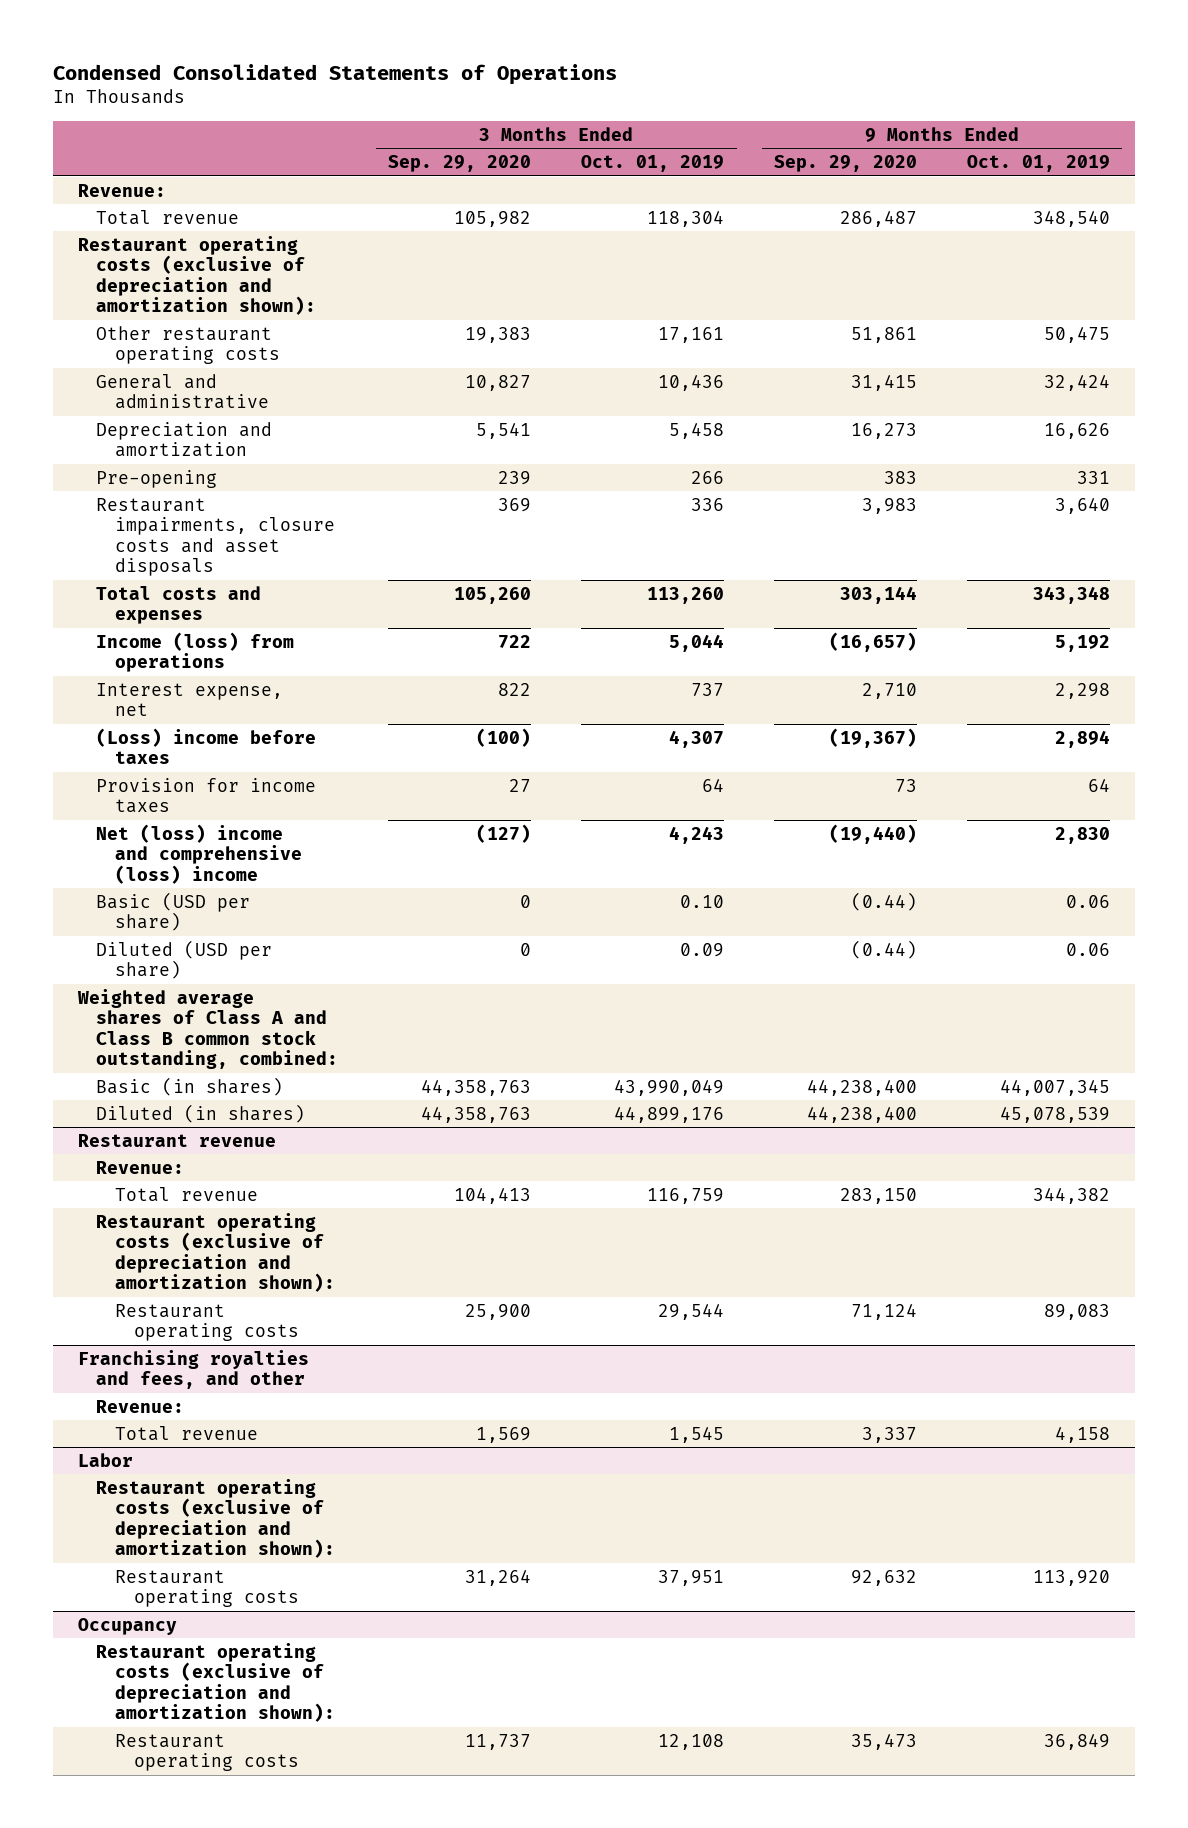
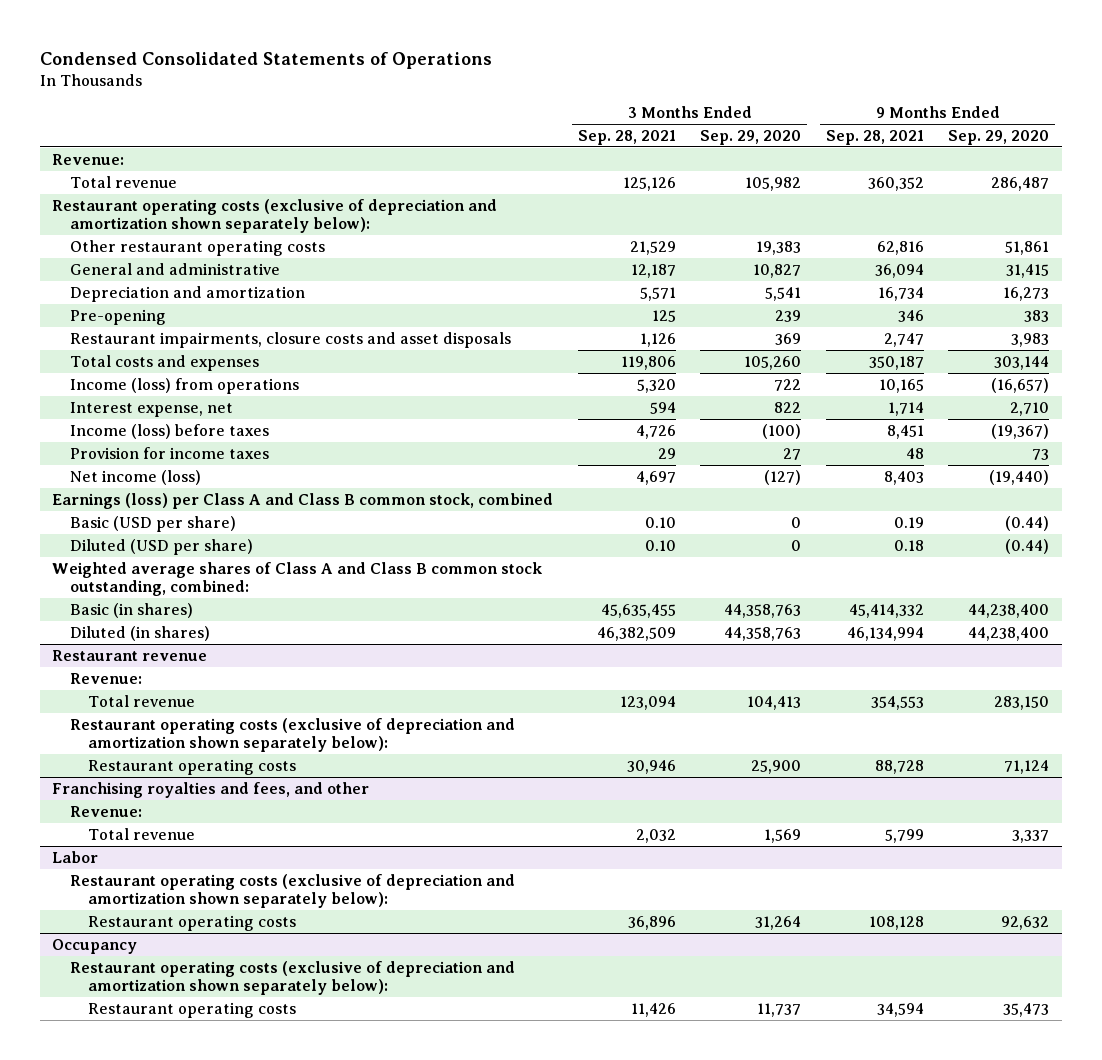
[581,155,725,173] Oct. 01, 2019 -> none
[966,155,1110,173] Oct. 01, 2019 -> none
none -> [577,130,676,146] Sep. 28, 2021
none -> [825,130,924,146] Sep. 28, 2021
[77,235,317,316] Restaurant operating costs (exclusive of depreciation and amortization shown): -> [52,198,498,234] Restaurant operating costs (exclusive of depreciation and amortization shown separately below):
[96,727,317,765] (Loss) income before taxes -> [70,423,270,439] Income (loss) before taxes
[96,823,303,884] Net (loss) income and comprehensive (loss) income -> [70,469,202,485] Net income (loss)
none -> [52,492,554,509] Earnings (loss) per Class A and Class B common stock, combined
[96,1212,336,1293] Restaurant operating costs (exclusive of depreciation and amortization shown): -> [70,717,516,753] Restaurant operating costs (exclusive of depreciation and amortization shown separately below):
[96,1478,336,1559] Restaurant operating costs (exclusive of depreciation and amortization shown): -> [70,873,516,909] Restaurant operating costs (exclusive of depreciation and amortization shown separately below):
[96,1642,336,1723] Restaurant operating costs (exclusive of depreciation and amortization shown): -> [70,960,516,996] Restaurant operating costs (exclusive of depreciation and amortization shown separately below):

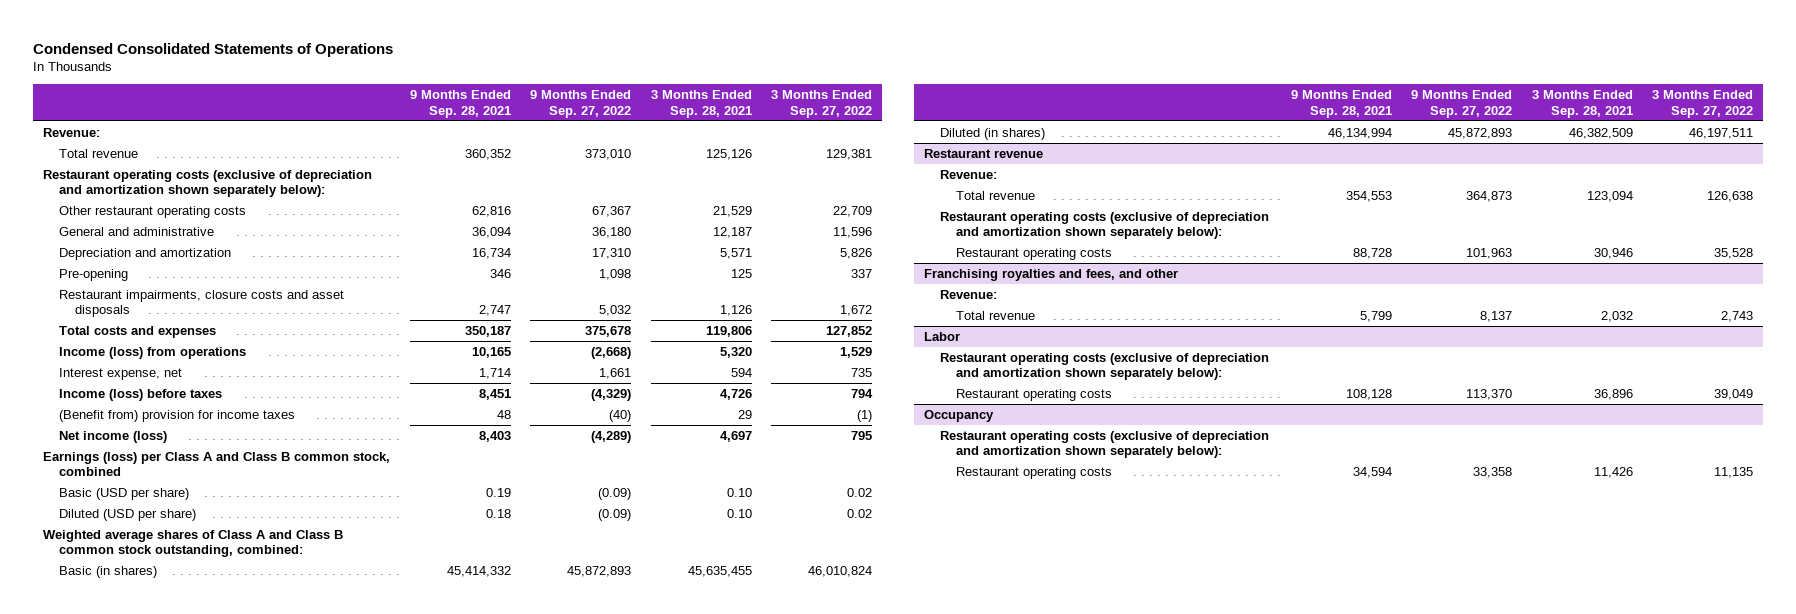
[700,130,802,146] Sep. 29, 2020 -> none
[948,130,1050,146] Sep. 29, 2020 -> none
none -> [530,90,632,118] 9 Months Ended Sep. 27, 2022
none -> [771,90,873,118] 3 Months Ended Sep. 27, 2022
[70,446,270,459] Provision for income taxes -> [59,409,296,422] (Benefit from) provision for income taxes

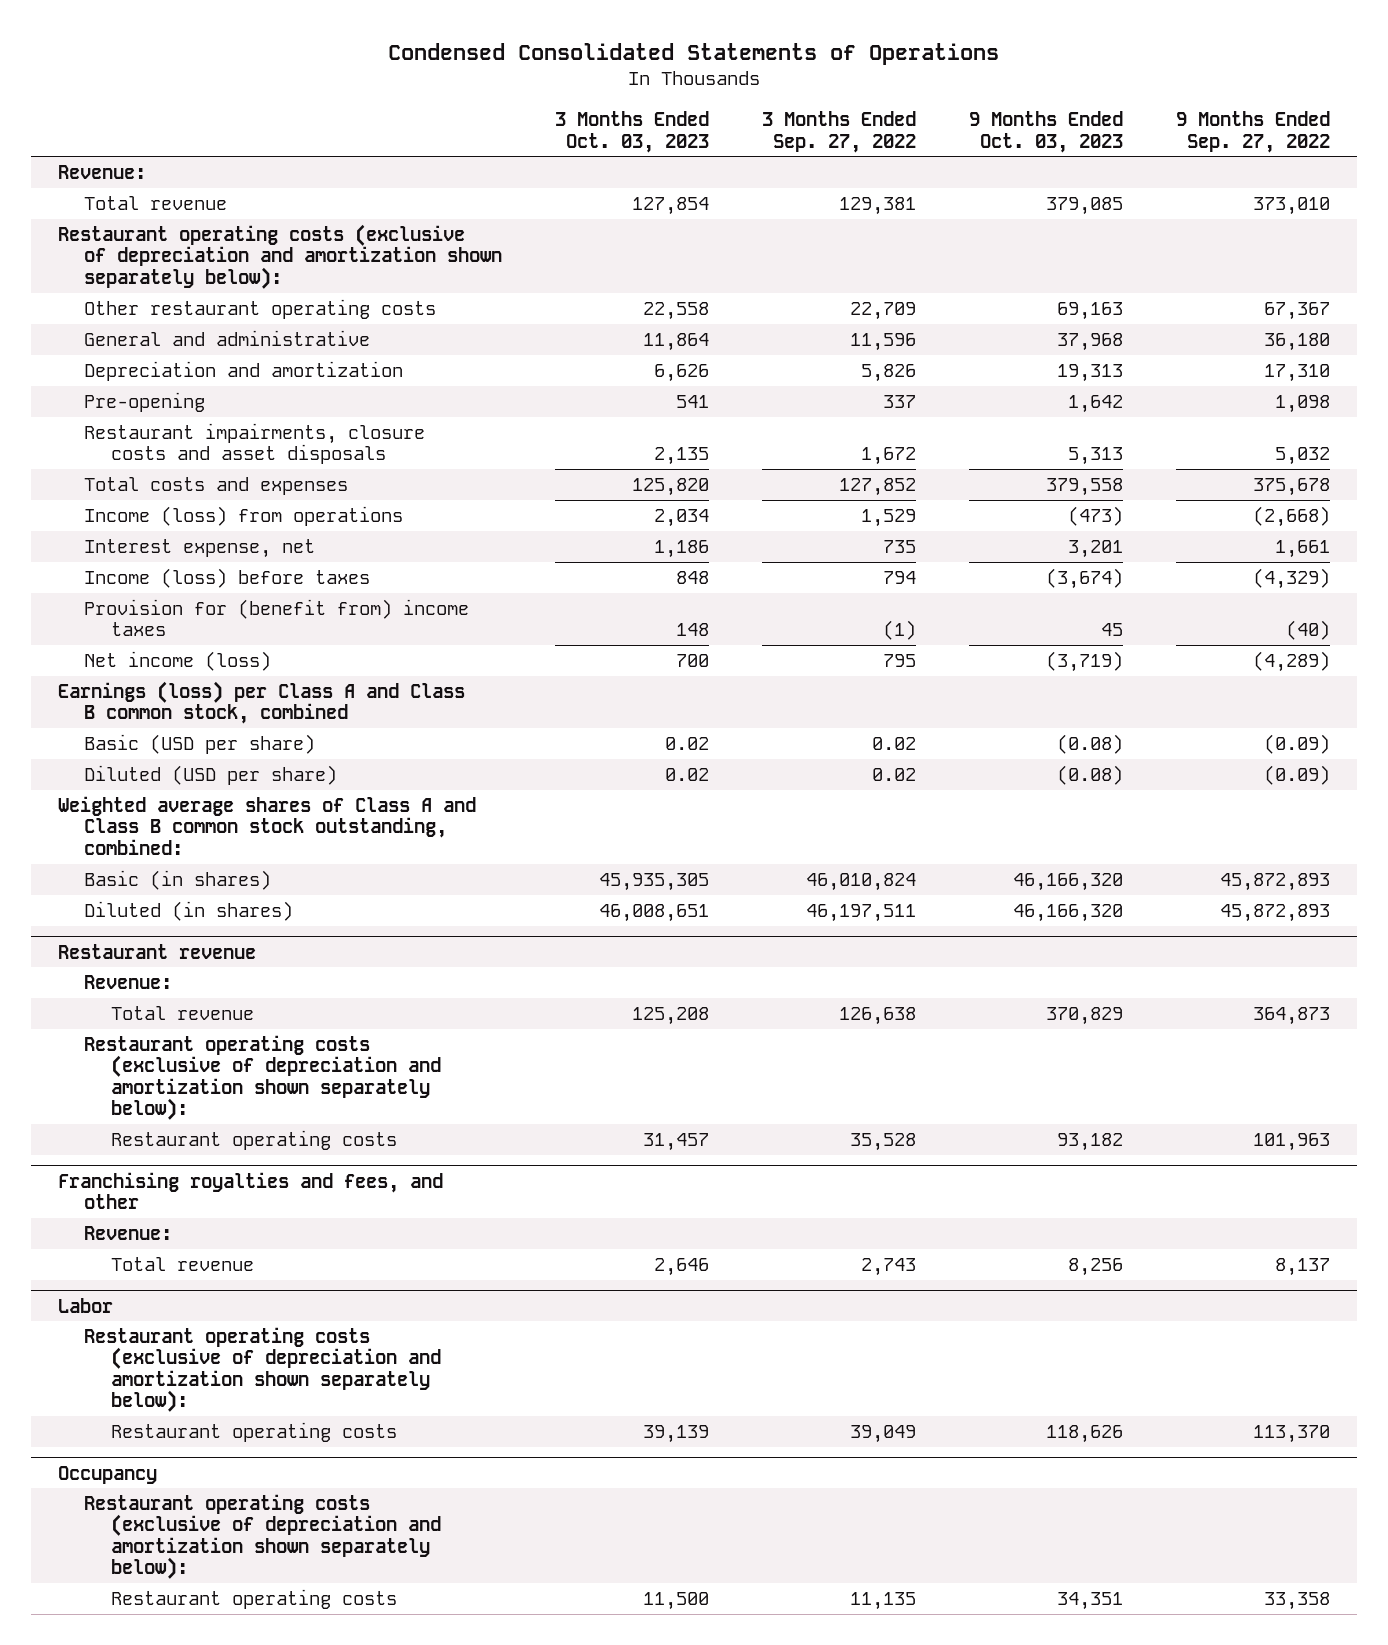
[409,90,511,118] 9 Months Ended Sep. 28, 2021 -> none
[650,90,752,118] 3 Months Ended Sep. 28, 2021 -> none
none -> [555,111,710,153] 3 Months Ended Oct. 03, 2023
none -> [969,111,1124,153] 9 Months Ended Oct. 03, 2023
[59,409,296,422] (Benefit from) provision for income taxes -> [84,598,470,637] Provision for (benefit from) income taxes

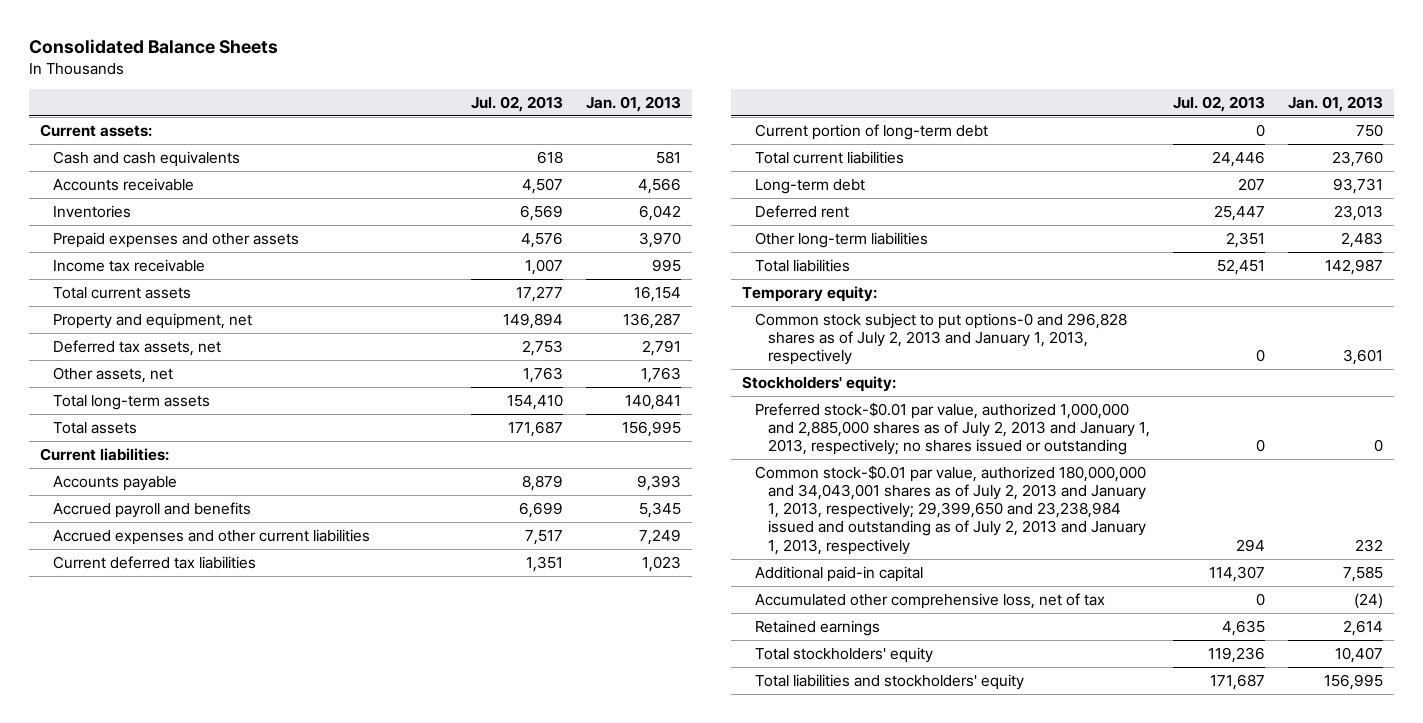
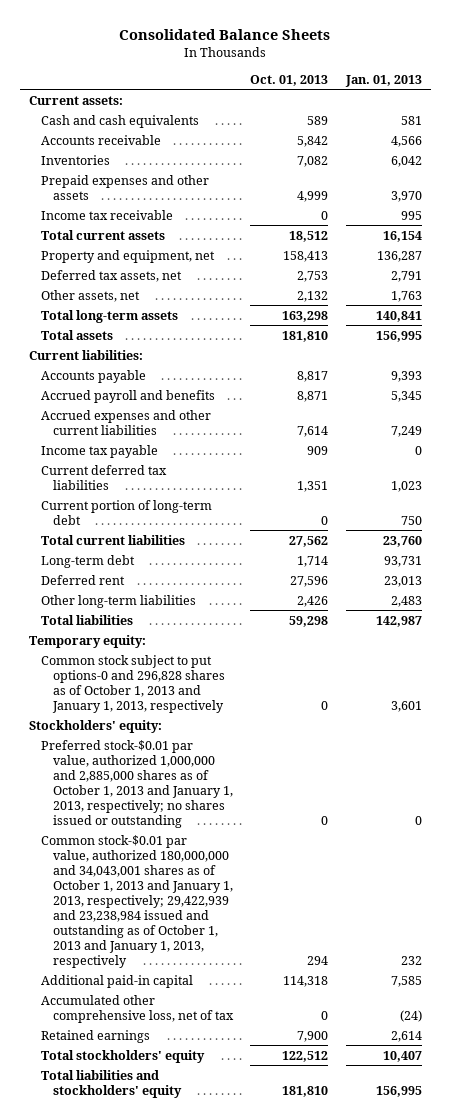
[471,96,564,113] Jul. 02, 2013 -> none
none -> [250,74,329,86] Oct. 01, 2013
none -> [40,444,158,458] Income tax payable
[755,312,1128,366] Common stock subject to put options-0 and 296,828 shares as of July 2, 2013 and January 1, 2013, respectively -> [40,654,225,713] Common stock subject to put options-0 and 296,828 shares as of October 1, 2013 and January 1, 2013, respectively
[755,401,1151,456] Preferred stock-$0.01 par value, authorized 1,000,000 and 2,885,000 shares as of July 2, 2013 and January 1, 2013, respectively; no shares issued or outstanding -> [40,739,233,828] Preferred stock-$0.01 par value, authorized 1,000,000 and 2,885,000 shares as of October 1, 2013 and January 1, 2013, respectively; no shares issued or outstanding
[755,464,1147,555] Common stock-$0.01 par value, authorized 180,000,000 and 34,043,001 shares as of July 2, 2013 and January 1, 2013, respectively; 29,399,650 and 23,238,984 issued and outstanding as of July 2, 2013 and January 1, 2013, respectively -> [40,834,233,968] Common stock-$0.01 par value, authorized 180,000,000 and 34,043,001 shares as of October 1, 2013 and January 1, 2013, respectively; 29,422,939 and 23,238,984 issued and outstanding as of October 1, 2013 and January 1, 2013, respectively

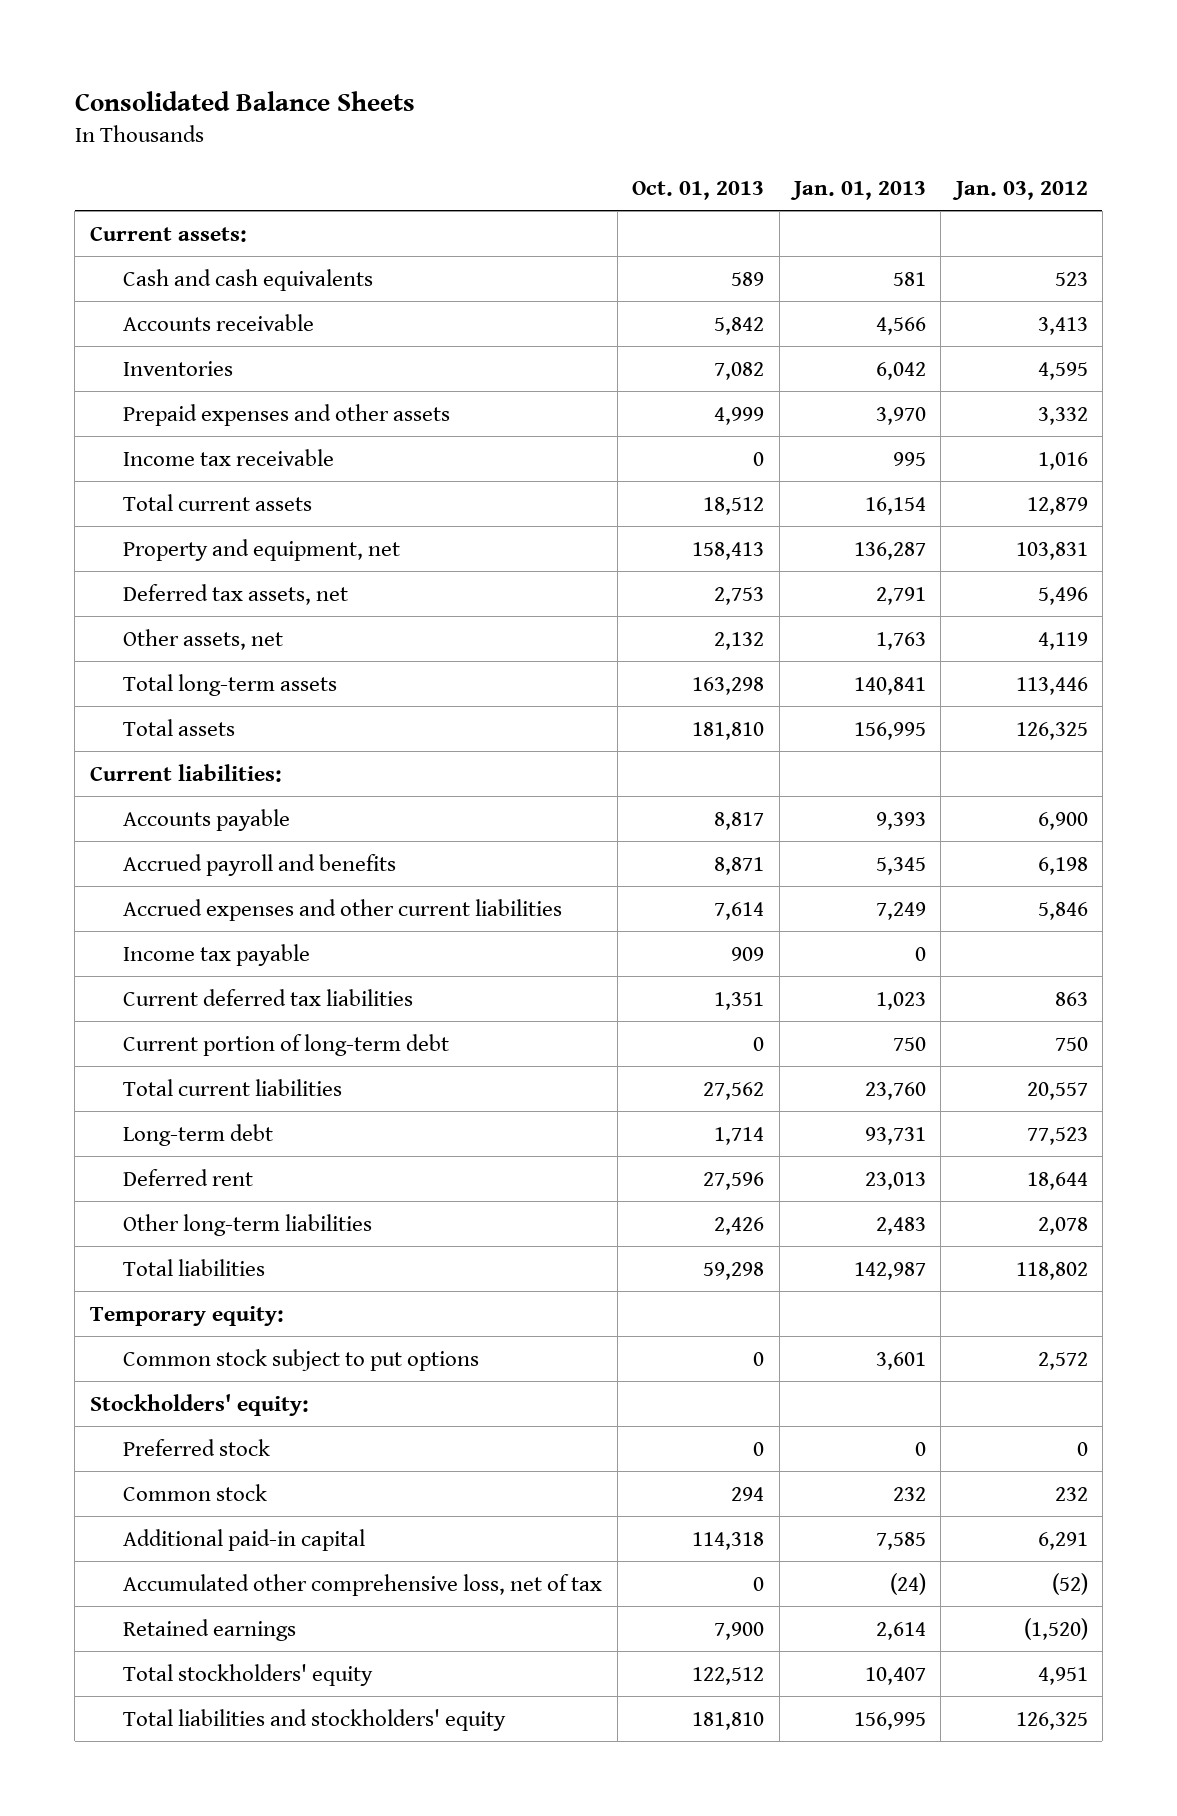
none -> [951,180,1088,200] Jan. 03, 2012
[40,654,225,713] Common stock subject to put options-0 and 296,828 shares as of October 1, 2013 and January 1, 2013, respectively -> [123,1348,480,1371] Common stock subject to put options
[40,739,233,828] Preferred stock-$0.01 par value, authorized 1,000,000 and 2,885,000 shares as of October 1, 2013 and January 1, 2013, respectively; no shares issued or outstanding -> [123,1438,271,1456] Preferred stock
[40,834,233,968] Common stock-$0.01 par value, authorized 180,000,000 and 34,043,001 shares as of October 1, 2013 and January 1, 2013, respectively; 29,422,939 and 23,238,984 issued and outstanding as of October 1, 2013 and January 1, 2013, respectively -> [123,1483,268,1501] Common stock

